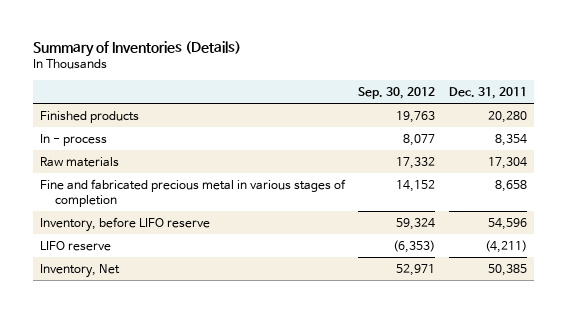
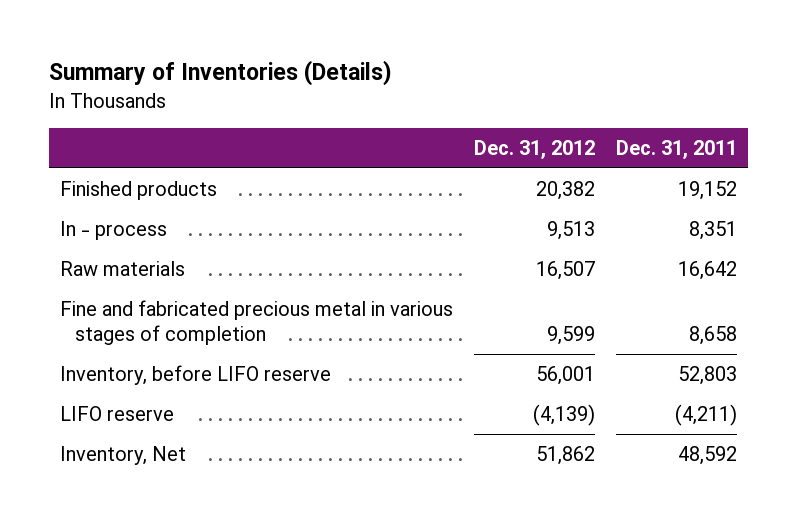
[358,87,436,100] Sep. 30, 2012 -> none
none -> [473,139,595,159] Dec. 31, 2012
[488,110,528,123] 20,280 -> [678,181,738,201] 19,152
[495,133,528,146] 8,354 -> [689,221,738,241] 8,351
[488,156,528,169] 17,304 -> [678,261,738,281] 16,642
[488,217,528,230] 54,596 -> [678,366,738,386] 52,803
[488,263,528,276] 50,385 -> [678,446,738,466] 48,592

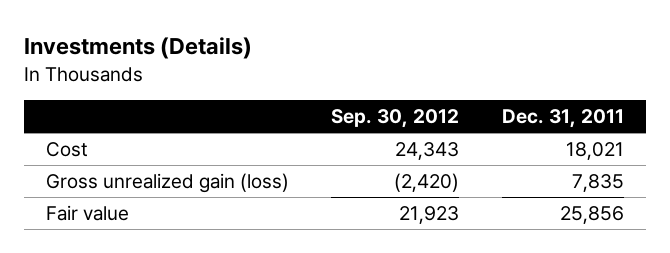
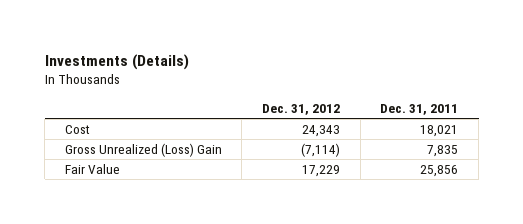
[331,109,460,129] Sep. 30, 2012 -> none
none -> [262,103,341,115] Dec. 31, 2012
[45,172,289,193] Gross unrealized gain (loss) -> [64,142,222,157] Gross Unrealized (Loss) Gain
[45,204,129,221] Fair value -> [64,163,120,174] Fair Value

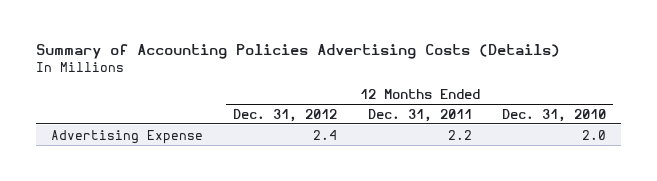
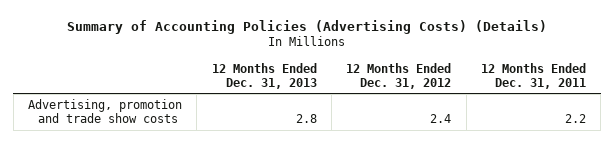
[36,44,561,60] Summary of Accounting Policies Advertising Costs (Details) -> [66,19,547,34] Summary of Accounting Policies (Advertising Costs) (Details)
[501,108,606,122] Dec. 31, 2010 -> none
none -> [211,62,317,89] 12 Months Ended Dec. 31, 2013
[51,129,204,144] Advertising Expense -> [28,98,183,124] Advertising, promotion and trade show costs

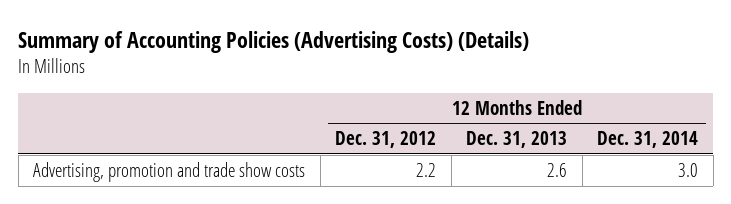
[480,62,586,89] 12 Months Ended Dec. 31, 2011 -> none
none -> [597,131,699,149] Dec. 31, 2014
[295,114,317,124] 2.8 -> [547,163,568,178] 2.6
[430,114,452,124] 2.4 -> [416,163,437,178] 2.2

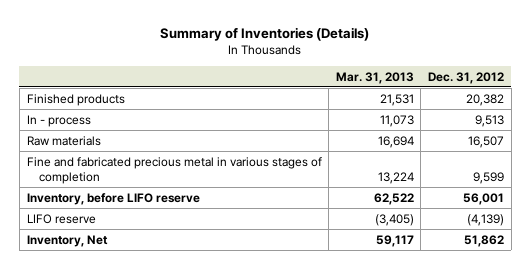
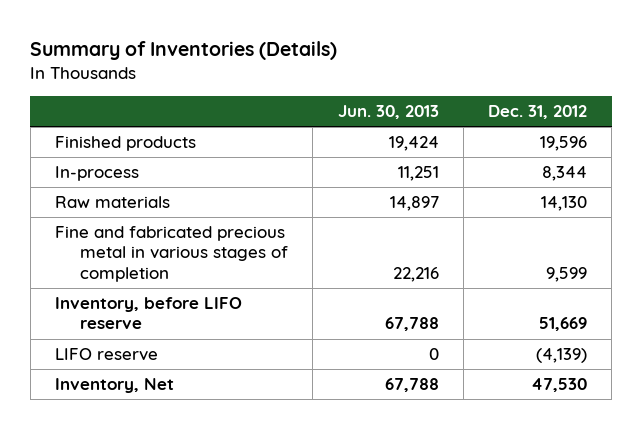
[335,71,414,84] Mar. 31, 2013 -> none
none -> [337,104,439,119] Jun. 30, 2013
[465,93,504,106] 20,382 -> [540,136,588,152] 19,596
[26,114,91,127] In - process -> [54,166,139,182] In-process
[474,114,504,127] 9,513 -> [542,166,588,182] 8,344
[467,135,504,148] 16,507 -> [541,196,588,212] 14,130
[462,192,504,205] 56,001 -> [539,317,588,332] 51,669
[463,234,504,247] 51,862 -> [531,378,588,393] 47,530

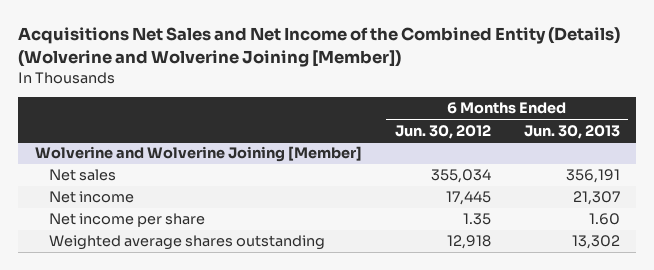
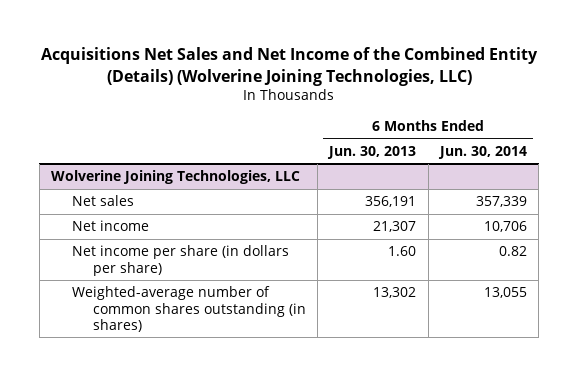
[17,27,620,67] Acquisitions Net Sales and Net Income of the Combined Entity (Details) (Wolverine and Wolverine Joining [Member]) -> [40,47,538,86] Acquisitions Net Sales and Net Income of the Combined Entity (Details) (Wolverine Joining Technologies, LLC)
[394,124,491,139] Jun. 30, 2012 -> none
none -> [437,145,527,159] Jun. 30, 2014
[34,146,362,163] Wolverine and Wolverine Joining [Member] -> none
none -> [50,170,300,185] Wolverine Joining Technologies, LLC
[49,213,206,228] Net income per share -> [71,245,289,276] Net income per share (in dollars per share)
[49,235,326,251] Weighted average shares outstanding -> [71,286,306,332] Weighted-average number of common shares outstanding (in shares)

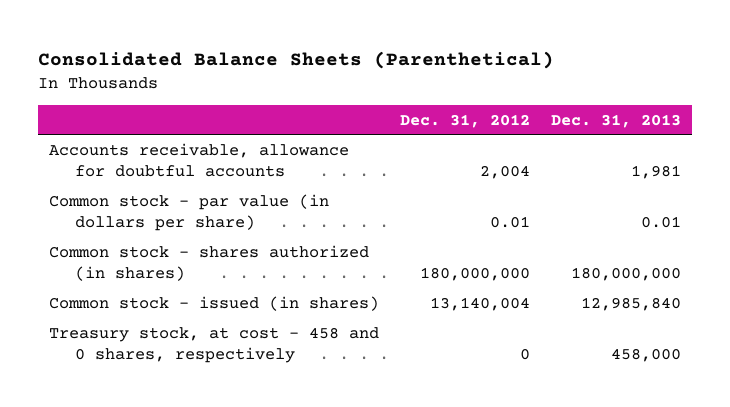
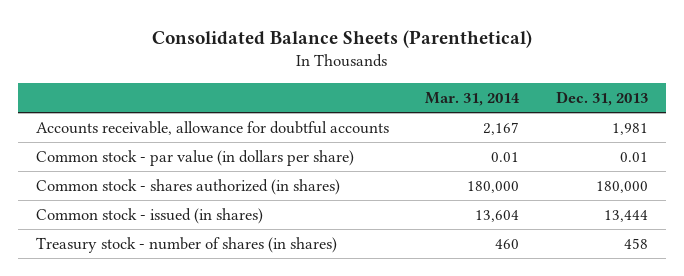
[399,113,530,128] Dec. 31, 2012 -> none
none -> [425,91,521,106] Mar. 31, 2014
[570,267,681,282] 180,000,000 -> [595,180,648,193] 180,000
[580,296,681,311] 12,985,840 -> [603,209,648,222] 13,444
[48,326,379,364] Treasury stock, at cost - 458 and 0 shares, respectively -> [36,236,338,253] Treasury stock - number of shares (in shares)
[610,348,681,363] 458,000 -> [623,237,648,249] 458

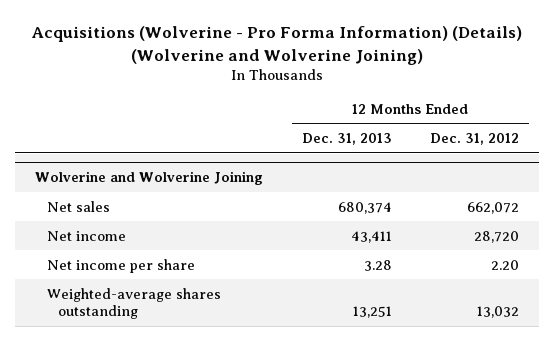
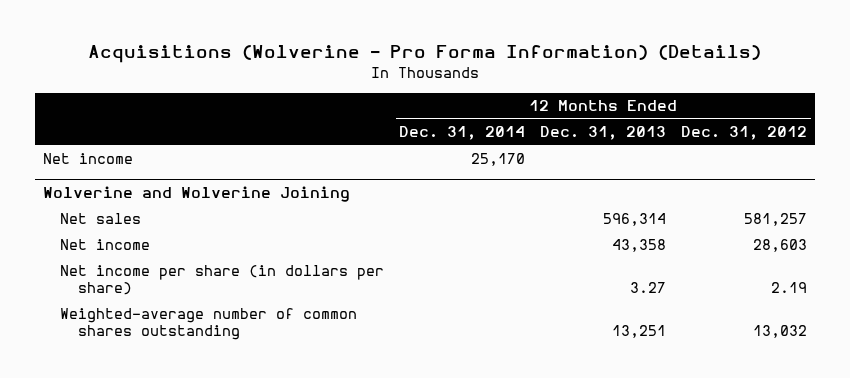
[31,26,523,65] Acquisitions (Wolverine - Pro Forma Information) (Details) (Wolverine and Wolverine Joining) -> [88,44,762,63] Acquisitions (Wolverine - Pro Forma Information) (Details)
none -> [399,125,526,140] Dec. 31, 2014
none -> [42,152,133,164] Net income
[337,201,392,214] 680,374 -> [603,212,667,226] 596,314
[467,201,520,214] 662,072 -> [744,212,808,226] 581,257
[350,230,392,243] 43,411 -> [612,238,667,252] 43,358
[474,230,520,243] 28,720 -> [753,238,808,252] 28,603
[46,258,195,273] Net income per share -> [60,264,385,295] Net income per share (in dollars per share)
[363,259,392,271] 3.28 -> [630,281,667,293] 3.27
[491,259,520,270] 2.20 -> [771,281,808,293] 2.19
[46,287,221,320] Weighted-average shares outstanding -> [60,307,358,340] Weighted-average number of common shares outstanding

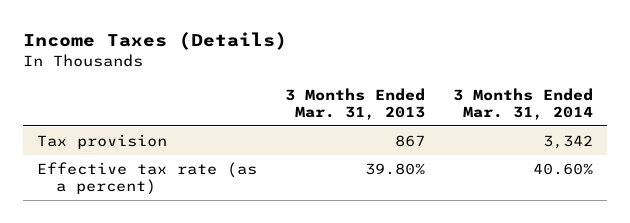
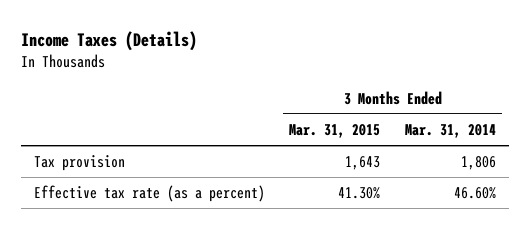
[284,87,425,120] 3 Months Ended Mar. 31, 2013 -> none
none -> [289,124,381,139] Mar. 31, 2015
[542,135,593,150] 3,342 -> [461,156,497,171] 1,806
[532,163,593,176] 40.60% -> [454,187,497,200] 46.60%

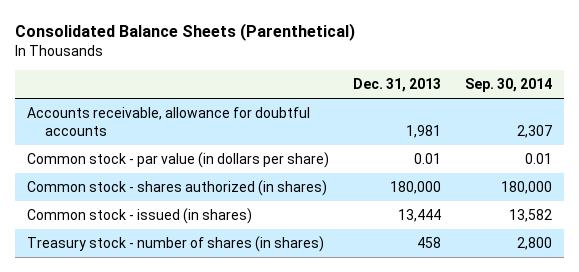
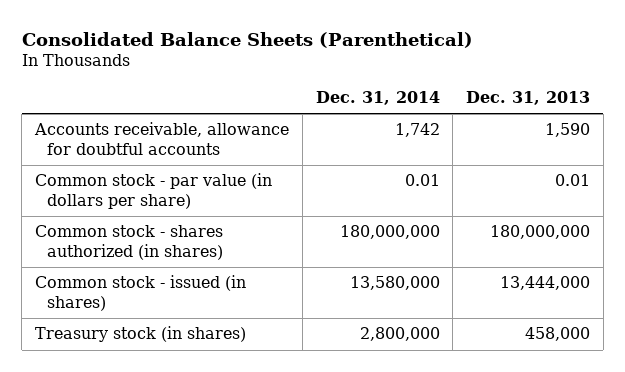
[465,77,553,92] Sep. 30, 2014 -> none
none -> [315,90,440,105] Dec. 31, 2014
[406,125,442,139] 1,981 -> [545,123,591,138] 1,590
[390,181,442,195] 180,000 -> [490,225,591,240] 180,000,000
[398,209,442,223] 13,444 -> [500,276,591,291] 13,444,000
[26,236,324,253] Treasury stock - number of shares (in shares) -> [35,326,247,343] Treasury stock (in shares)
[417,237,442,249] 458 -> [525,327,591,342] 458,000

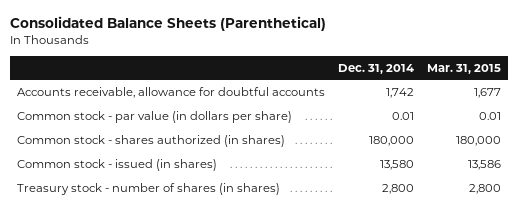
[466,90,591,105] Dec. 31, 2013 -> none
none -> [427,63,502,74] Mar. 31, 2015
[339,225,440,240] 180,000,000 -> [369,135,415,146] 180,000
[349,276,440,291] 13,580,000 -> [380,159,415,170] 13,580
[35,326,247,343] Treasury stock (in shares) -> [17,182,281,195] Treasury stock - number of shares (in shares)
[359,327,440,342] 2,800,000 -> [382,183,415,194] 2,800

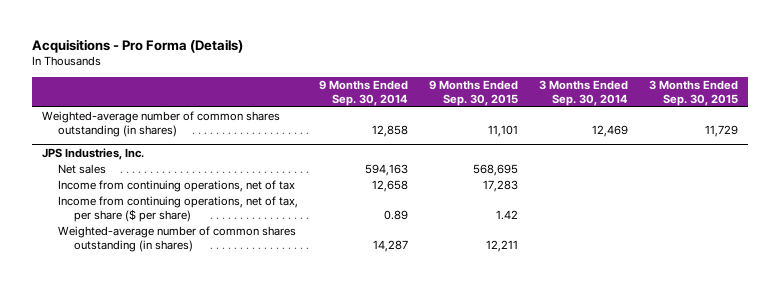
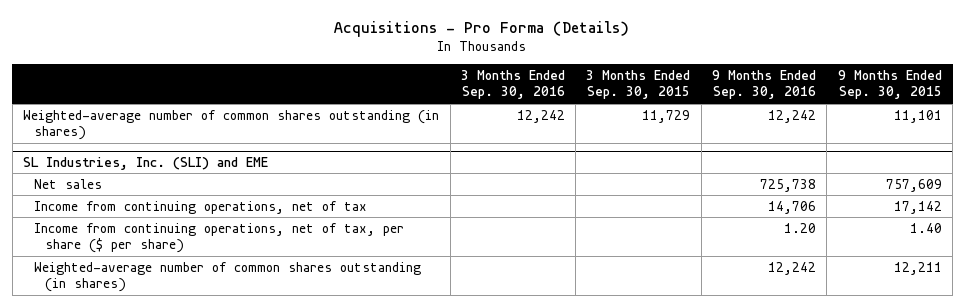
[319,80,409,106] 9 Months Ended Sep. 30, 2014 -> none
[539,80,629,106] 3 Months Ended Sep. 30, 2014 -> none
none -> [460,70,565,100] 3 Months Ended Sep. 30, 2016
none -> [712,70,817,100] 9 Months Ended Sep. 30, 2016
[42,148,145,161] JPS Industries, Inc. -> none
none -> [23,156,269,170] SL Industries, Inc. (SLI) and EME
[473,164,519,177] 568,695 -> [885,178,942,192] 757,609
[483,180,519,193] 17,283 -> [893,200,942,214] 17,142
[496,209,519,220] 1.42 -> [909,222,942,233] 1.40

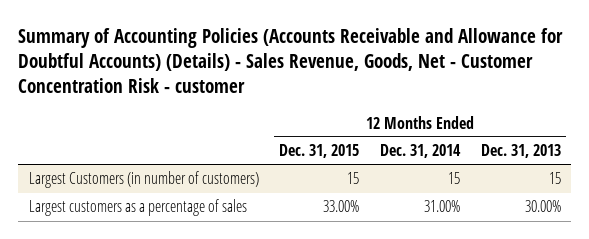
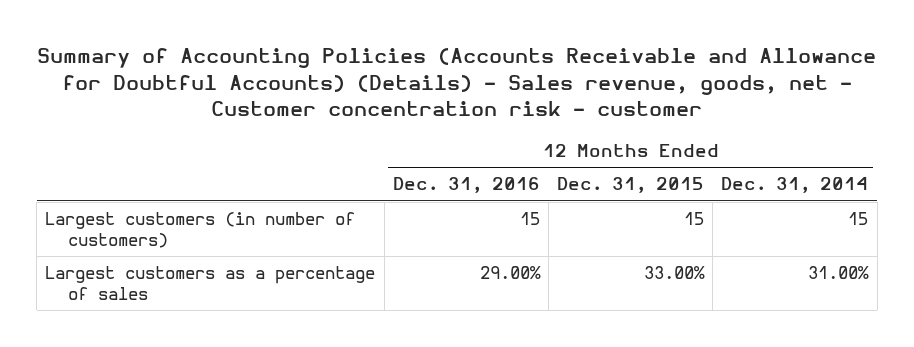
[18,28,564,94] Summary of Accounting Policies (Accounts Receivable and Allowance for Doubtful Accounts) (Details) - Sales Revenue, Goods, Net - Customer Concentration Risk - customer -> [36,48,876,117] Summary of Accounting Policies (Accounts Receivable and Allowance for Doubtful Accounts) (Details) - Sales revenue, goods, net - Customer concentration risk - customer
[480,144,561,159] Dec. 31, 2013 -> none
none -> [392,177,540,194] Dec. 31, 2016
[28,171,259,189] Largest Customers (in number of customers) -> [45,212,356,248] Largest customers (in number of customers)

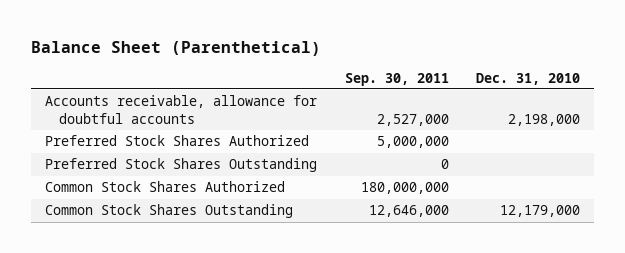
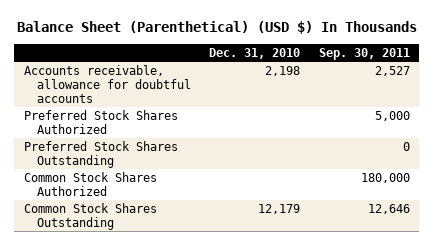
[31,40,322,56] Balance Sheet (Parenthetical) -> [16,21,417,35] Balance Sheet (Parenthetical) (USD $) In Thousands
[376,113,449,126] 2,527,000 -> [374,65,410,76] 2,527
[508,113,581,126] 2,198,000 -> [265,65,301,76] 2,198
[376,136,449,149] 5,000,000 -> [374,110,410,121] 5,000
[360,182,449,195] 180,000,000 -> [360,172,410,183] 180,000
[368,205,449,218] 12,646,000 -> [367,203,410,214] 12,646
[500,205,581,218] 12,179,000 -> [258,203,301,214] 12,179

